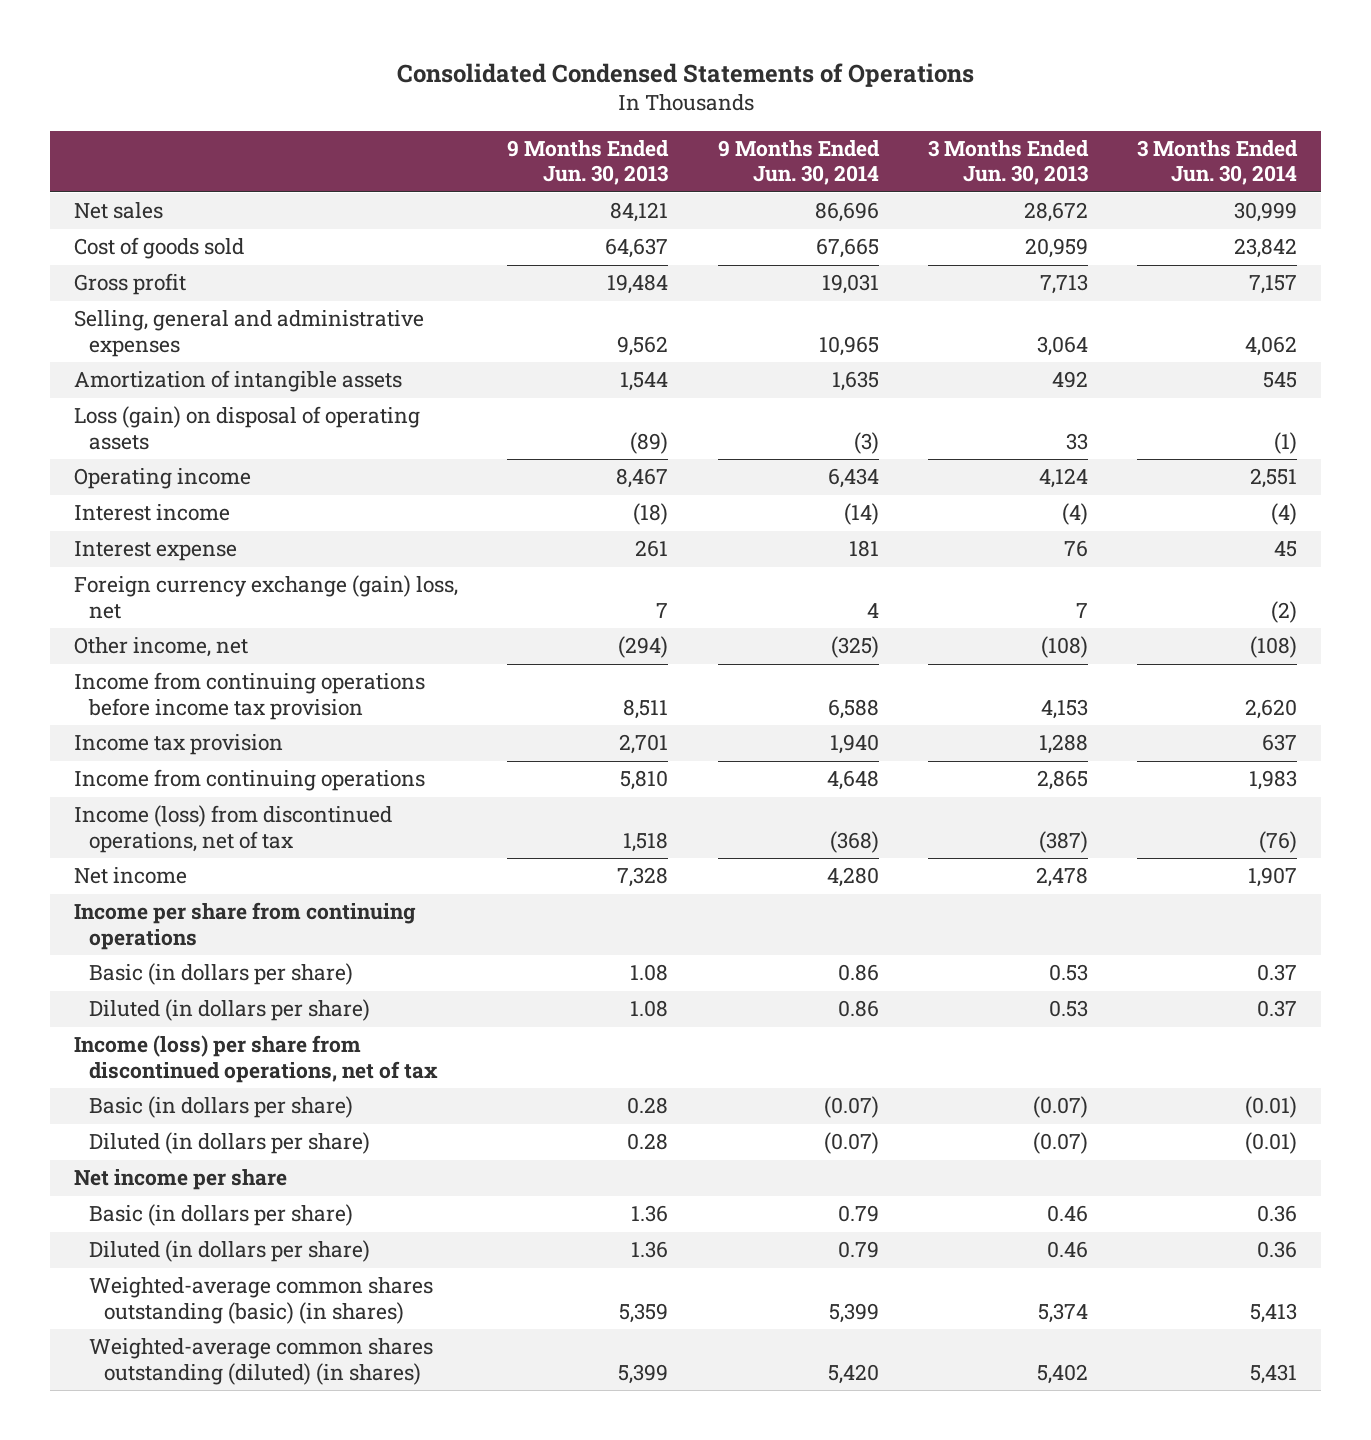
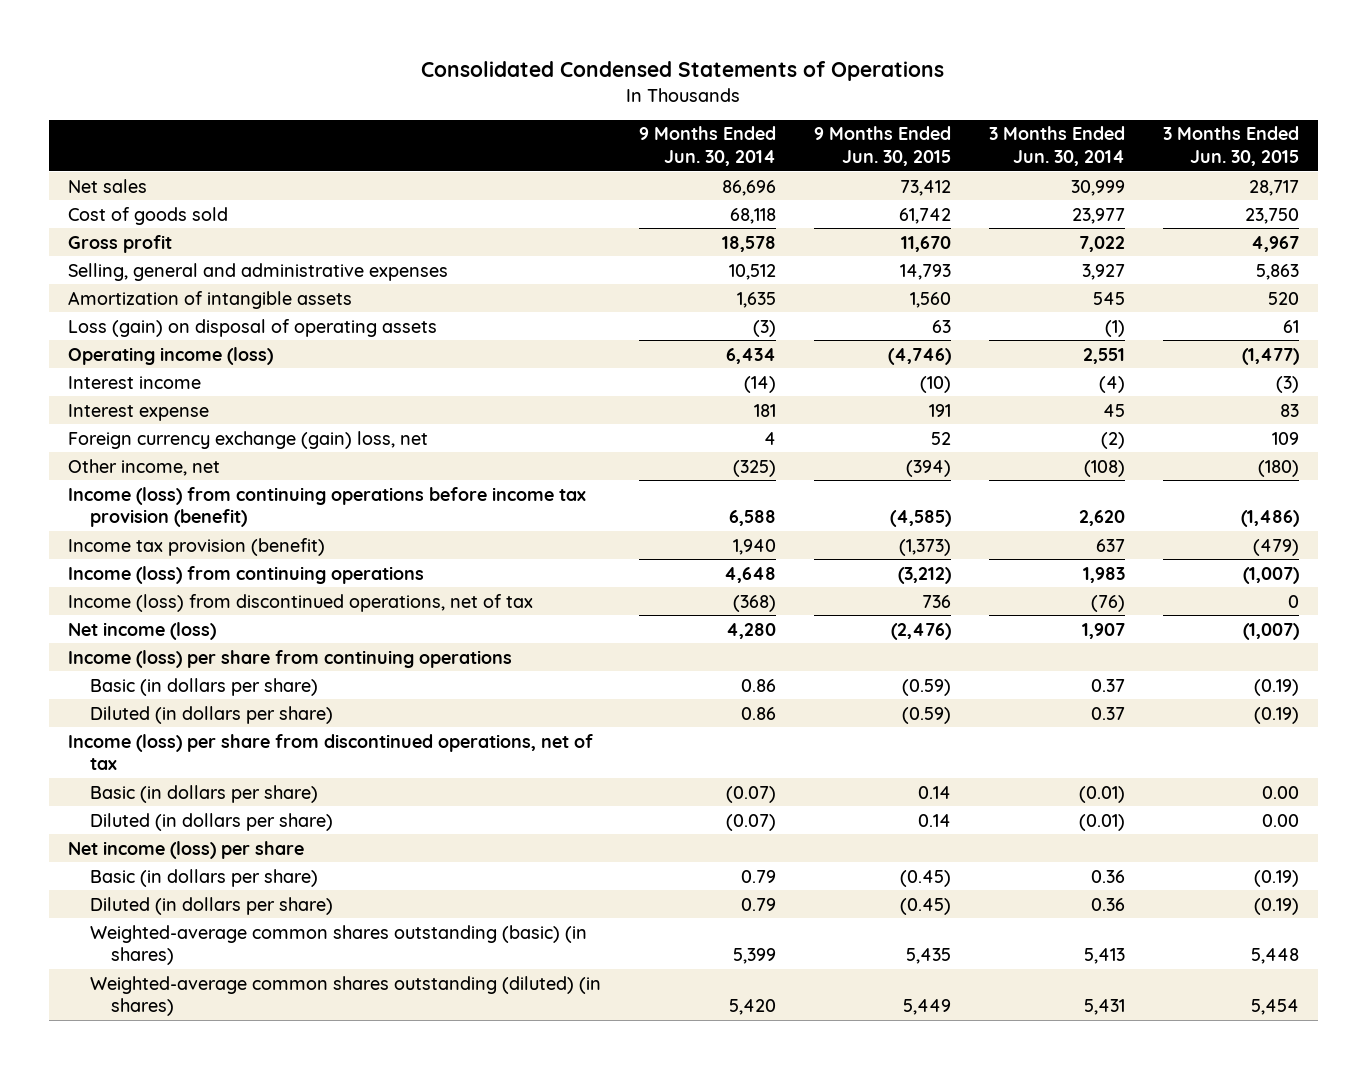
[507,140,670,186] 9 Months Ended Jun. 30, 2013 -> none
[927,140,1089,186] 3 Months Ended Jun. 30, 2013 -> none
none -> [813,126,951,167] 9 Months Ended Jun. 30, 2015
none -> [1162,126,1299,167] 3 Months Ended Jun. 30, 2015
[815,238,879,259] 67,665 -> [729,207,776,224] 68,118
[1233,238,1297,259] 23,842 -> [1071,207,1125,224] 23,977
[821,274,879,295] 19,031 -> [721,235,776,252] 18,578
[1248,275,1297,295] 7,157 -> [1078,235,1125,252] 7,022
[818,335,879,356] 10,965 -> [728,263,776,280] 10,512
[1244,335,1297,356] 4,062 -> [1081,263,1125,280] 3,927
[74,468,252,490] Operating income -> [68,346,274,365] Operating income (loss)
[74,672,426,720] Income from continuing operations before income tax provision -> [68,486,587,528] Income (loss) from continuing operations before income tax provision (benefit)
[74,734,284,756] Income tax provision -> [68,537,326,556] Income tax provision (benefit)
[74,769,426,792] Income from continuing operations -> [68,565,425,584] Income (loss) from continuing operations
[74,867,188,885] Net income -> [68,621,217,640] Net income (loss)
[74,902,417,950] Income per share from continuing operations -> [68,649,513,668] Income (loss) per share from continuing operations
[74,1169,288,1191] Net income per share -> [68,840,305,859] Net income (loss) per share

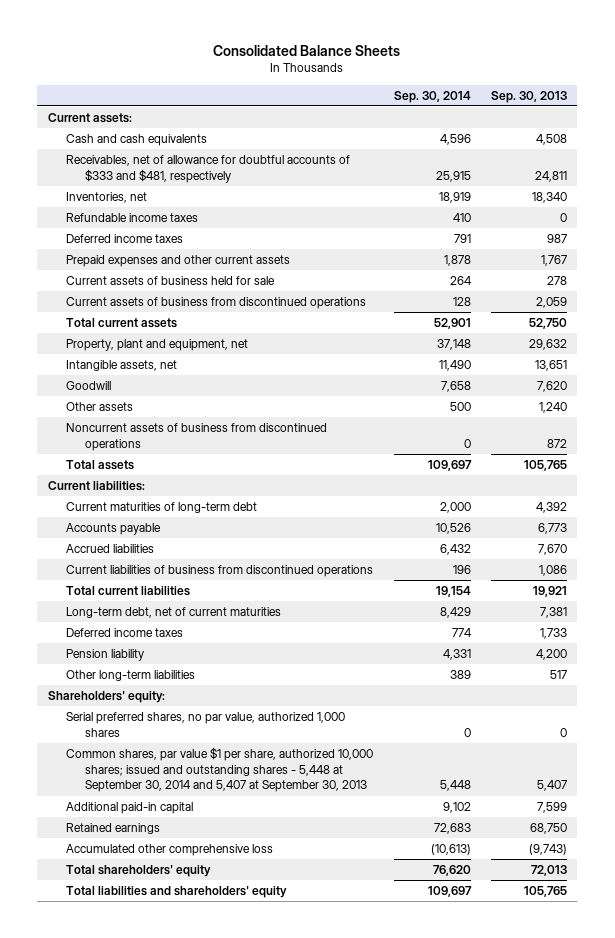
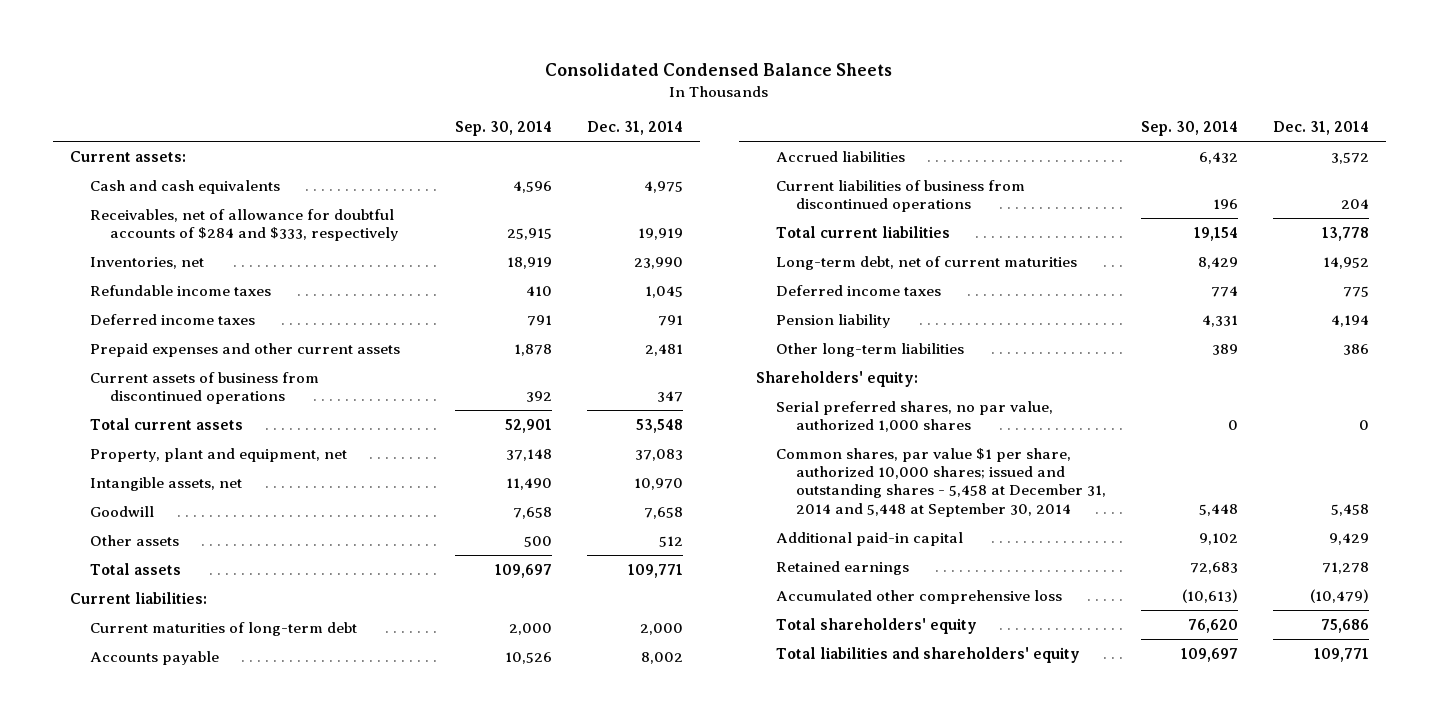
[213,45,401,57] Consolidated Balance Sheets -> [545,63,893,77] Consolidated Condensed Balance Sheets
[490,90,567,103] Sep. 30, 2013 -> none
none -> [586,121,683,136] Dec. 31, 2014
[66,155,351,183] Receivables, net of allowance for doubtful accounts of $333 and $481, respectively -> [89,208,398,241] Receivables, net of allowance for doubtful accounts of $284 and $333, respectively
[66,276,276,286] Current assets of business held for sale -> none
[452,297,471,307] 128 -> [525,390,552,402] 392
[66,423,328,451] Noncurrent assets of business from discontinued operations -> none
[66,747,374,793] Common shares, par value $1 per share, authorized 10,000 shares; issued and outstanding shares - 5,448 at September 30, 2014 and 5,407 at September 30, 2013 -> [775,447,1106,517] Common shares, par value $1 per share, authorized 10,000 shares; issued and outstanding shares - 5,458 at December 31, 2014 and 5,448 at September 30, 2014

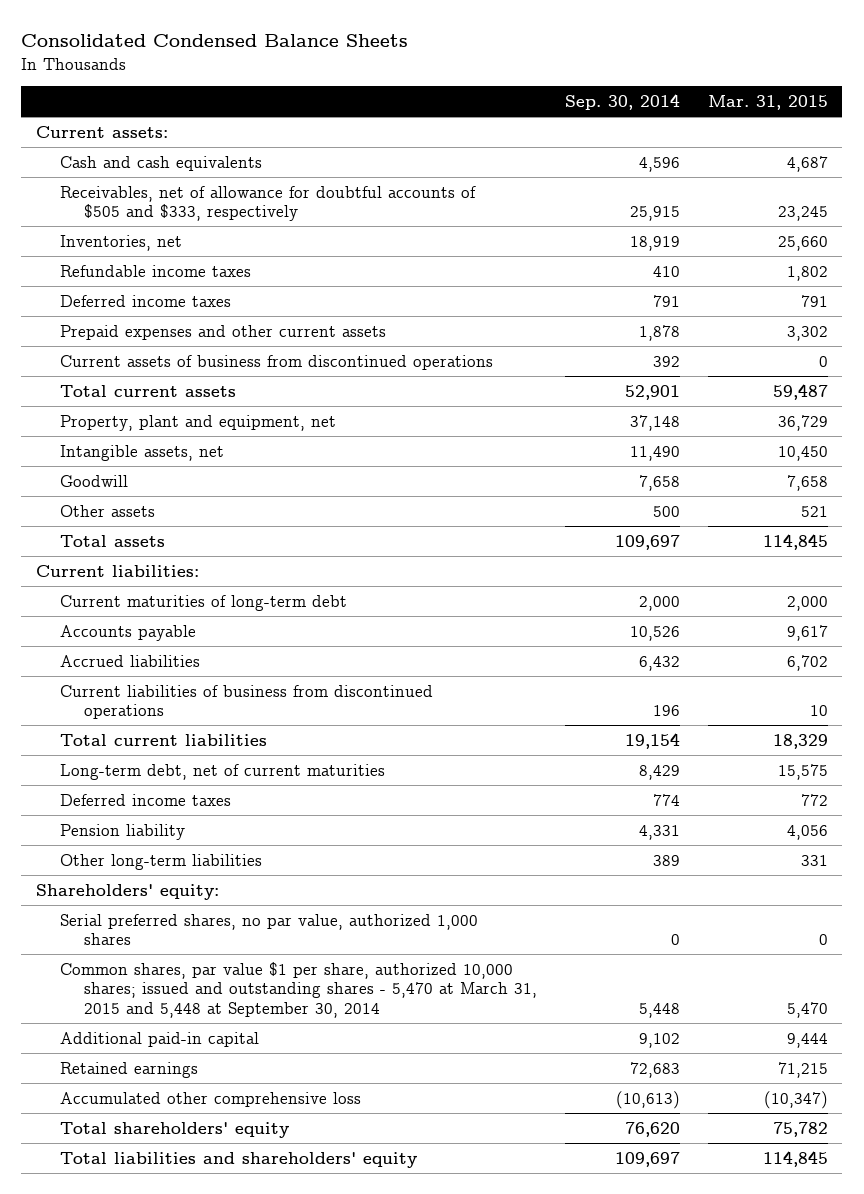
[586,121,683,136] Dec. 31, 2014 -> none
none -> [708,94,829,110] Mar. 31, 2015
[89,208,398,241] Receivables, net of allowance for doubtful accounts of $284 and $333, respectively -> [59,185,476,222] Receivables, net of allowance for doubtful accounts of $505 and $333, respectively
[775,447,1106,517] Common shares, par value $1 per share, authorized 10,000 shares; issued and outstanding shares - 5,458 at December 31, 2014 and 5,448 at September 30, 2014 -> [59,961,537,1018] Common shares, par value $1 per share, authorized 10,000 shares; issued and outstanding shares - 5,470 at March 31, 2015 and 5,448 at September 30, 2014

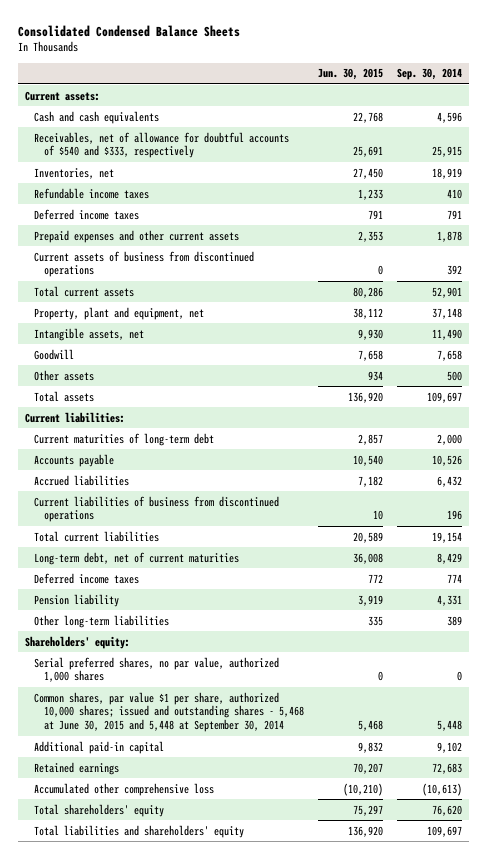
[708,94,829,110] Mar. 31, 2015 -> none
none -> [317,68,383,81] Jun. 30, 2015
[59,185,476,222] Receivables, net of allowance for doubtful accounts of $505 and $333, respectively -> [34,131,290,159] Receivables, net of allowance for doubtful accounts of $540 and $333, respectively
[59,961,537,1018] Common shares, par value $1 per share, authorized 10,000 shares; issued and outstanding shares - 5,470 at March 31, 2015 and 5,448 at September 30, 2014 -> [34,691,304,733] Common shares, par value $1 per share, authorized 10,000 shares; issued and outstanding shares - 5,468 at June 30, 2015 and 5,448 at September 30, 2014

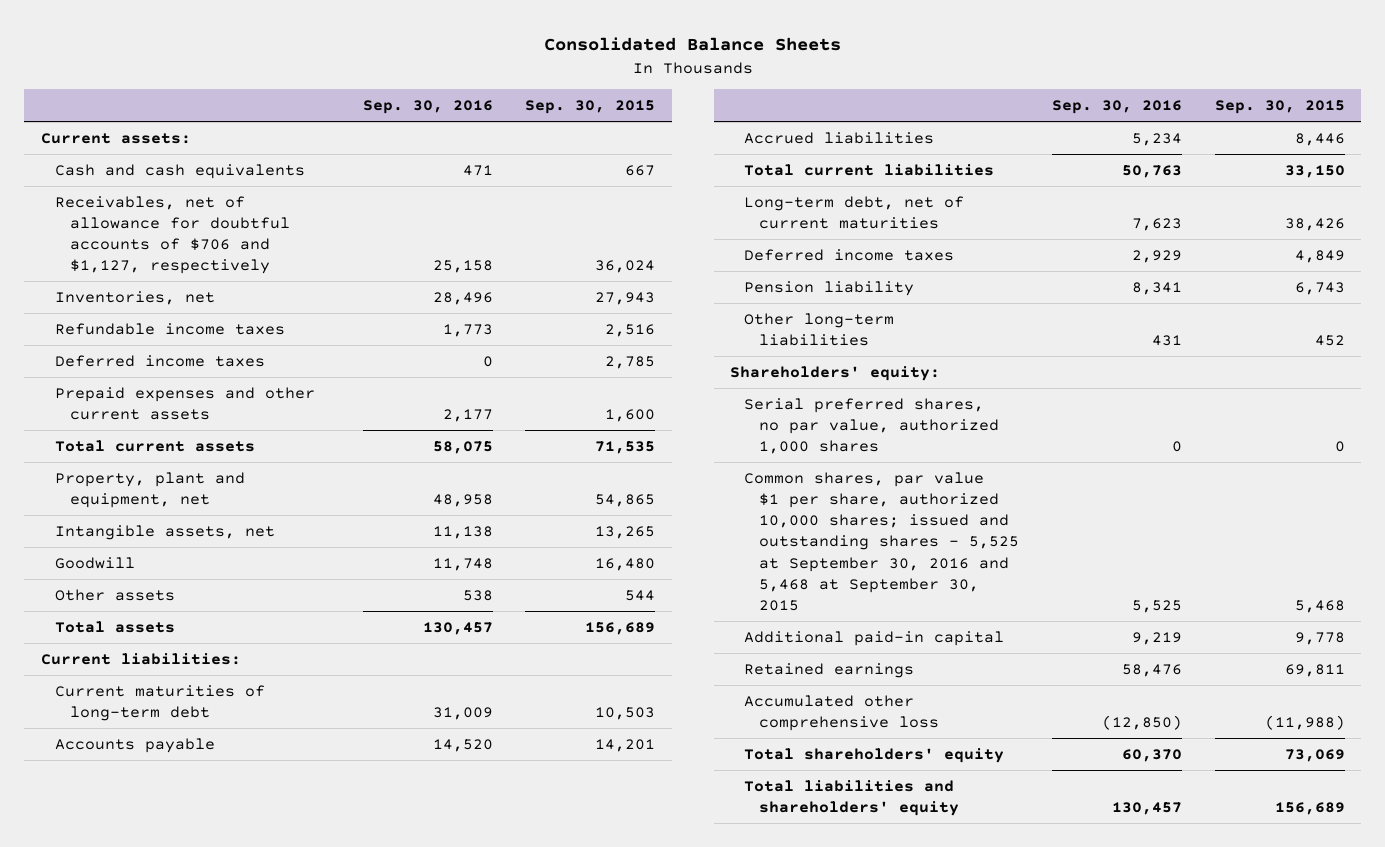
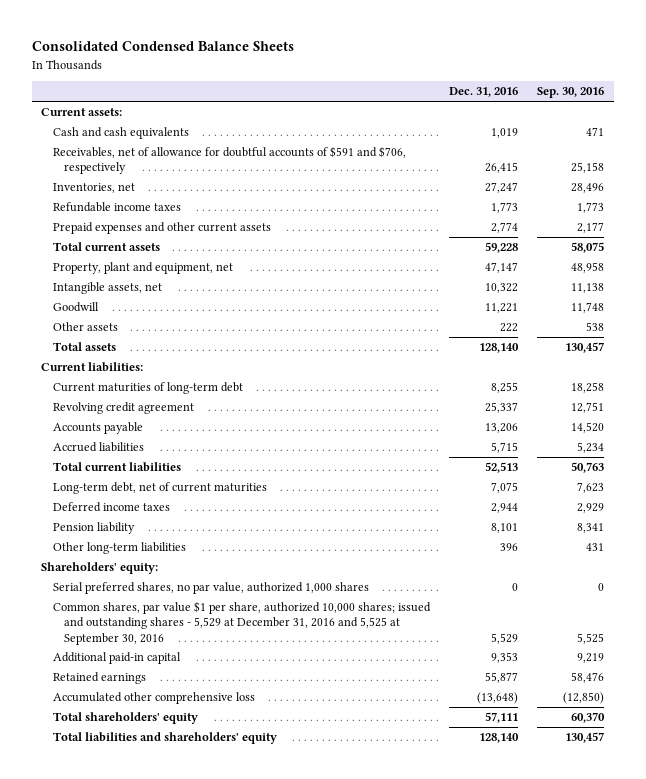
[543,37,841,52] Consolidated Balance Sheets -> [31,41,294,52] Consolidated Condensed Balance Sheets
[525,100,656,115] Sep. 30, 2015 -> none
none -> [449,87,519,98] Dec. 31, 2016
[55,195,290,275] Receivables, net of allowance for doubtful accounts of $706 and $1,127, respectively -> [52,145,406,175] Receivables, net of allowance for doubtful accounts of $591 and $706, respectively
[55,354,266,367] Deferred income taxes -> none
[432,707,493,721] 31,009 -> [571,381,605,393] 18,258
none -> [52,401,194,414] Revolving credit agreement
[744,471,1019,611] Common shares, par value $1 per share, authorized 10,000 shares; issued and outstanding shares - 5,525 at September 30, 2016 and 5,468 at September 30, 2015 -> [52,600,431,645] Common shares, par value $1 per share, authorized 10,000 shares; issued and outstanding shares - 5,529 at December 31, 2016 and 5,525 at September 30, 2016

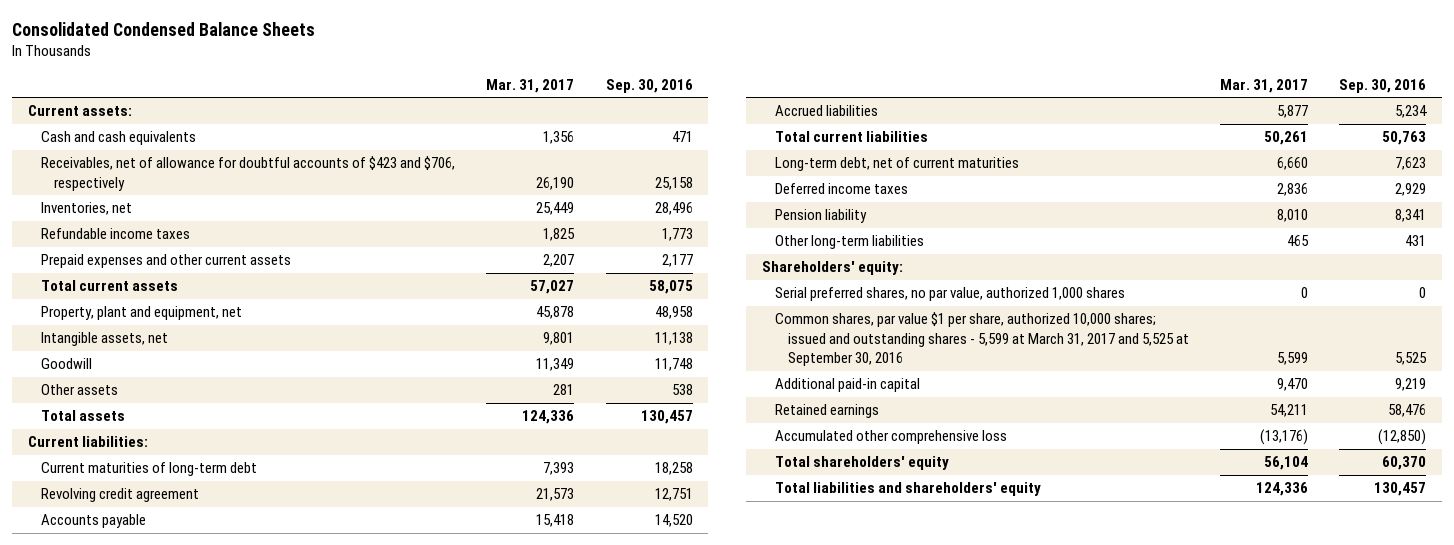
[449,87,519,98] Dec. 31, 2016 -> none
none -> [486,78,575,93] Mar. 31, 2017
[52,145,406,175] Receivables, net of allowance for doubtful accounts of $591 and $706, respectively -> [40,156,455,191] Receivables, net of allowance for doubtful accounts of $423 and $706, respectively
[52,600,431,645] Common shares, par value $1 per share, authorized 10,000 shares; issued and outstanding shares - 5,529 at December 31, 2016 and 5,525 at September 30, 2016 -> [774,312,1190,367] Common shares, par value $1 per share, authorized 10,000 shares; issued and outstanding shares - 5,599 at March 31, 2017 and 5,525 at September 30, 2016

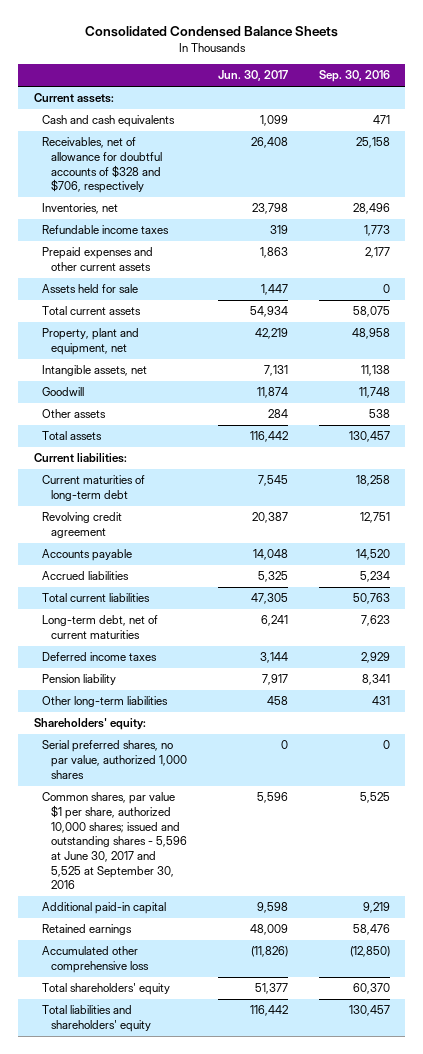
[486,78,575,93] Mar. 31, 2017 -> none
none -> [217,70,288,82] Jun. 30, 2017
[40,156,455,191] Receivables, net of allowance for doubtful accounts of $423 and $706, respectively -> [42,137,163,194] Receivables, net of allowance for doubtful accounts of $328 and $706, respectively
none -> [42,284,139,294] Assets held for sale
[774,312,1190,367] Common shares, par value $1 per share, authorized 10,000 shares; issued and outstanding shares - 5,599 at March 31, 2017 and 5,525 at September 30, 2016 -> [42,792,188,890] Common shares, par value $1 per share, authorized 10,000 shares; issued and outstanding shares - 5,596 at June 30, 2017 and 5,525 at September 30, 2016

